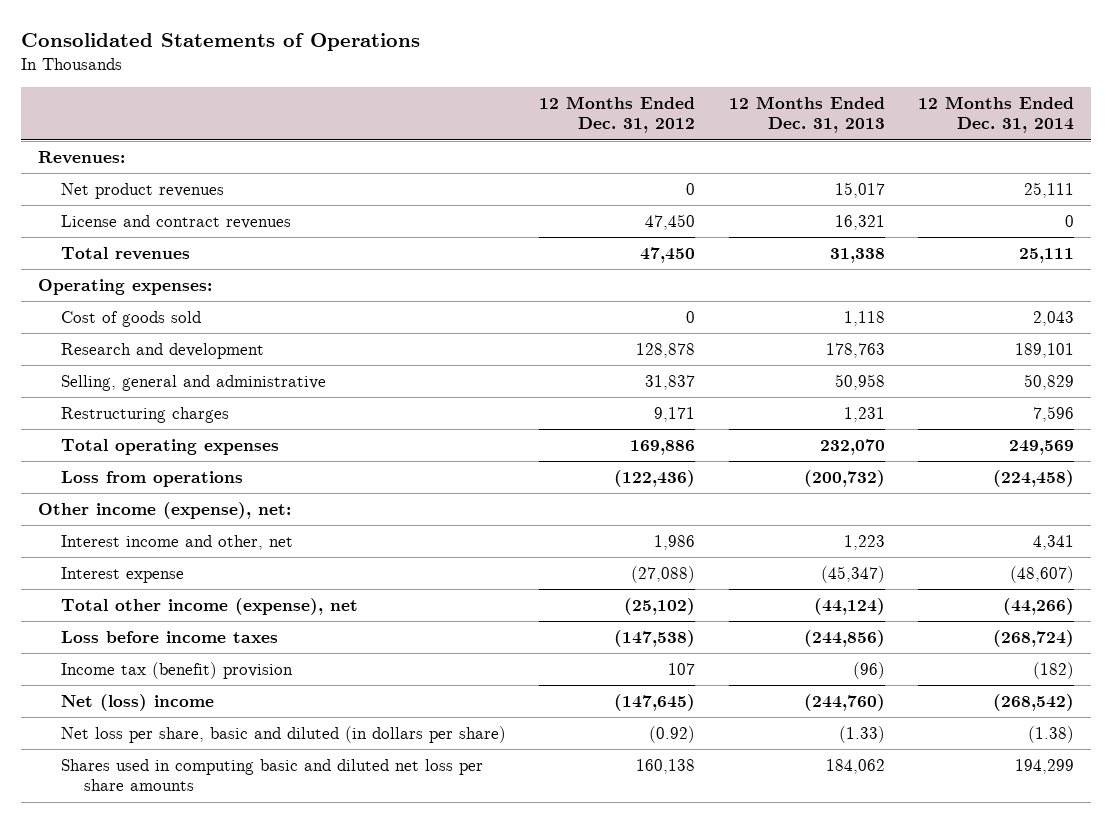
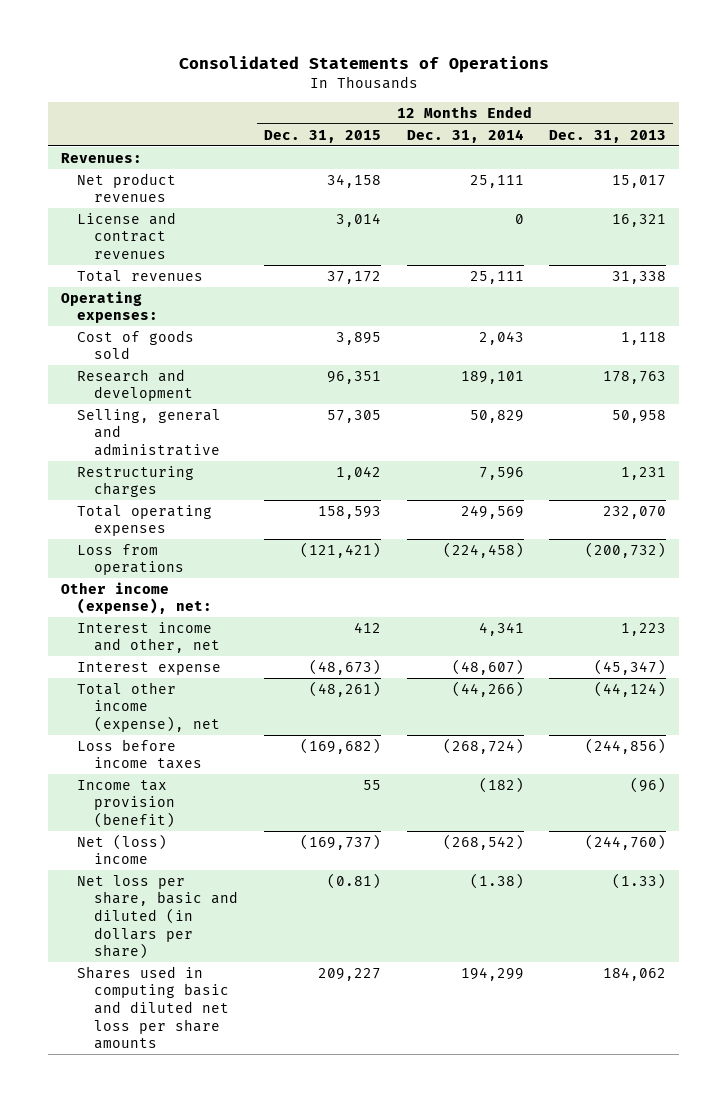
[539,96,696,134] 12 Months Ended Dec. 31, 2012 -> none
none -> [263,129,381,143] Dec. 31, 2015
[61,661,294,679] Income tax (benefit) provision -> [77,779,175,828] Income tax provision (benefit)

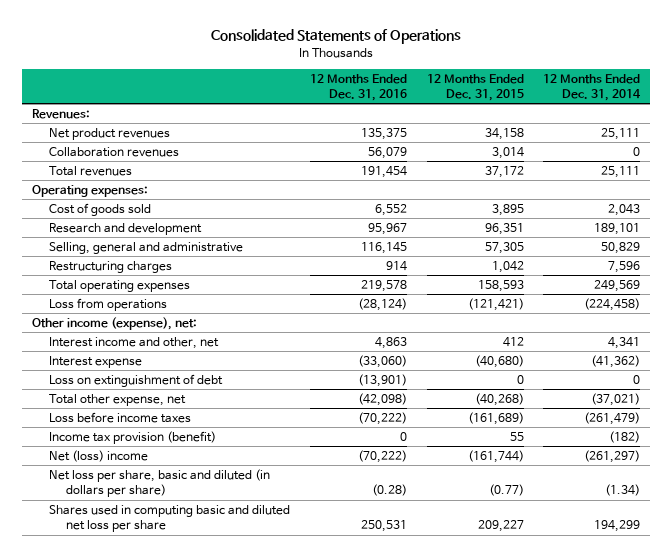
[549,129,667,143] Dec. 31, 2013 -> none
none -> [309,73,407,102] 12 Months Ended Dec. 31, 2016
[77,211,177,259] License and contract revenues -> [48,146,179,157] Collaboration revenues
[308,658,381,675] (48,673) -> [474,354,524,368] (40,680)
[451,658,524,675] (48,607) -> [591,354,641,368] (41,362)
none -> [48,373,223,387] Loss on extinguishment of debt
[77,681,220,732] Total other income (expense), net -> [48,393,186,406] Total other expense, net
[308,680,381,697] (48,261) -> [474,392,524,406] (40,268)
[451,680,524,697] (44,266) -> [591,392,641,406] (37,021)
[299,737,381,754] (169,682) -> [467,411,524,425] (161,689)
[442,737,524,754] (268,724) -> [584,411,641,425] (261,479)
[299,833,381,850] (169,737) -> [467,449,524,463] (161,744)
[442,833,524,850] (268,542) -> [584,449,641,463] (261,297)
[326,872,381,889] (0.81) -> [488,484,524,497] (0.77)
[469,872,524,889] (1.38) -> [605,484,641,497] (1.34)
[77,965,229,1050] Shares used in computing basic and diluted net loss per share amounts -> [48,504,290,533] Shares used in computing basic and diluted net loss per share

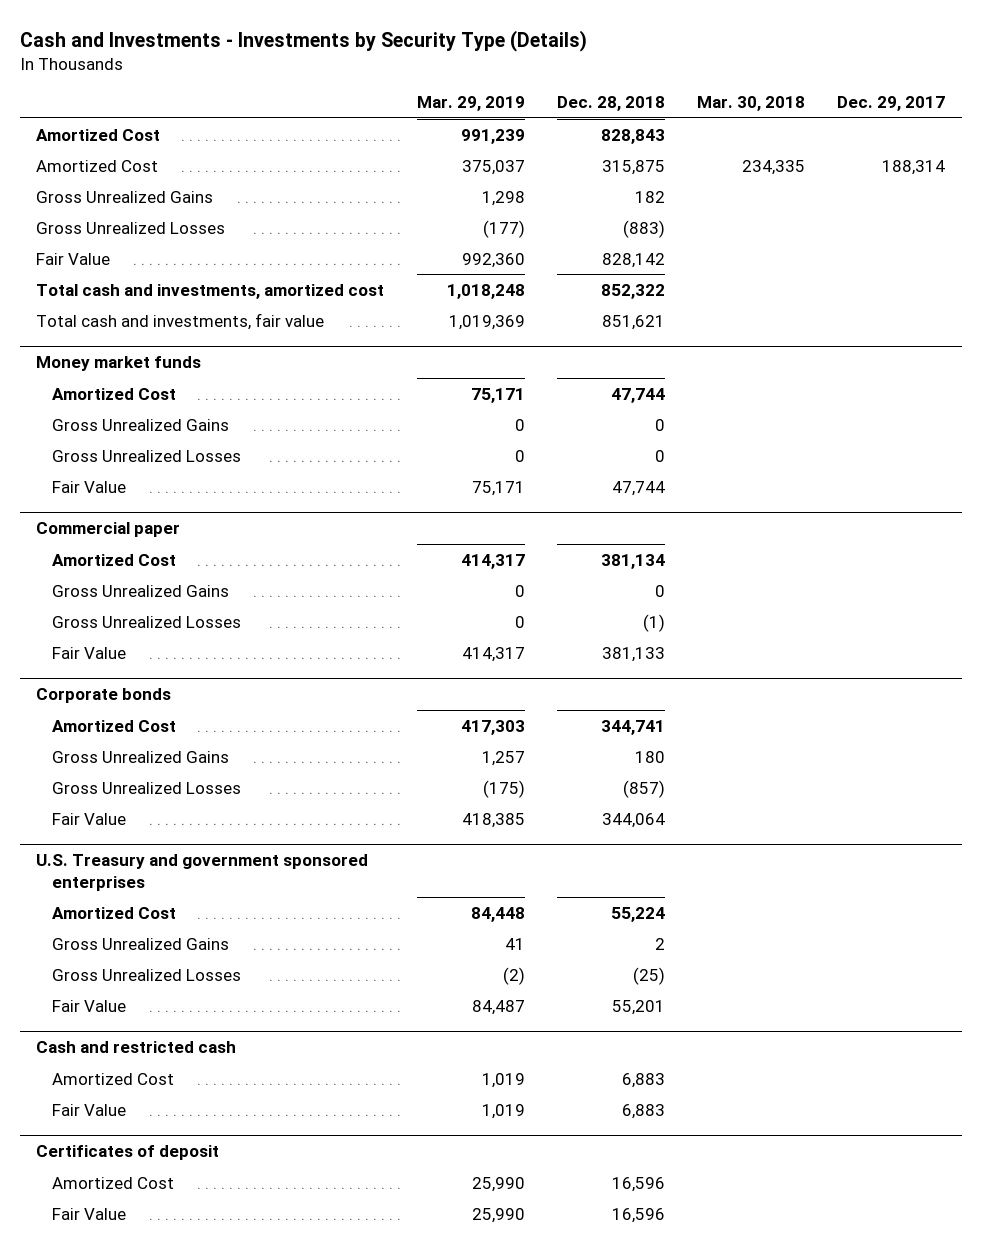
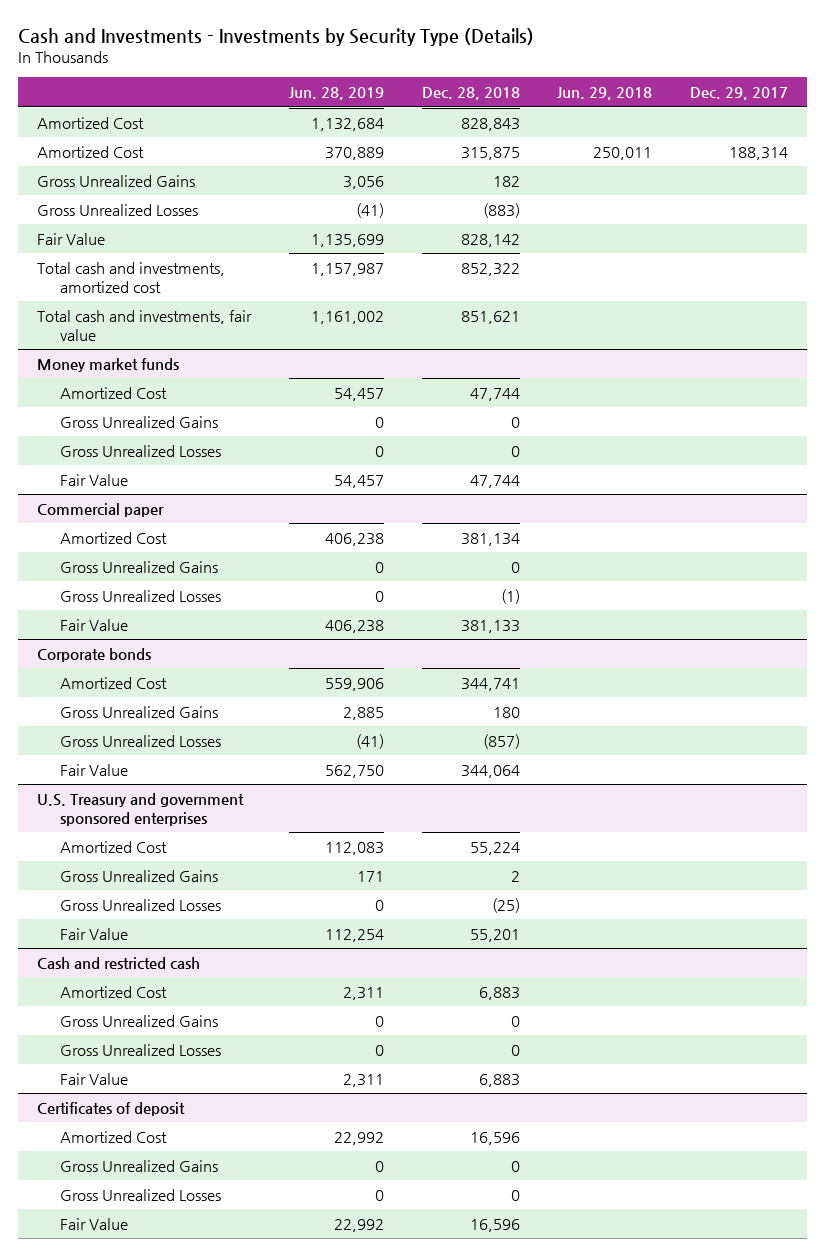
[416,96,525,112] Mar. 29, 2019 -> none
[697,96,806,112] Mar. 30, 2018 -> none
none -> [288,87,384,101] Jun. 28, 2019
none -> [557,87,653,101] Jun. 29, 2018
none -> [60,1014,219,1027] Gross Unrealized Gains
none -> [60,1043,222,1056] Gross Unrealized Losses
none -> [60,1159,219,1172] Gross Unrealized Gains
none -> [60,1188,222,1201] Gross Unrealized Losses

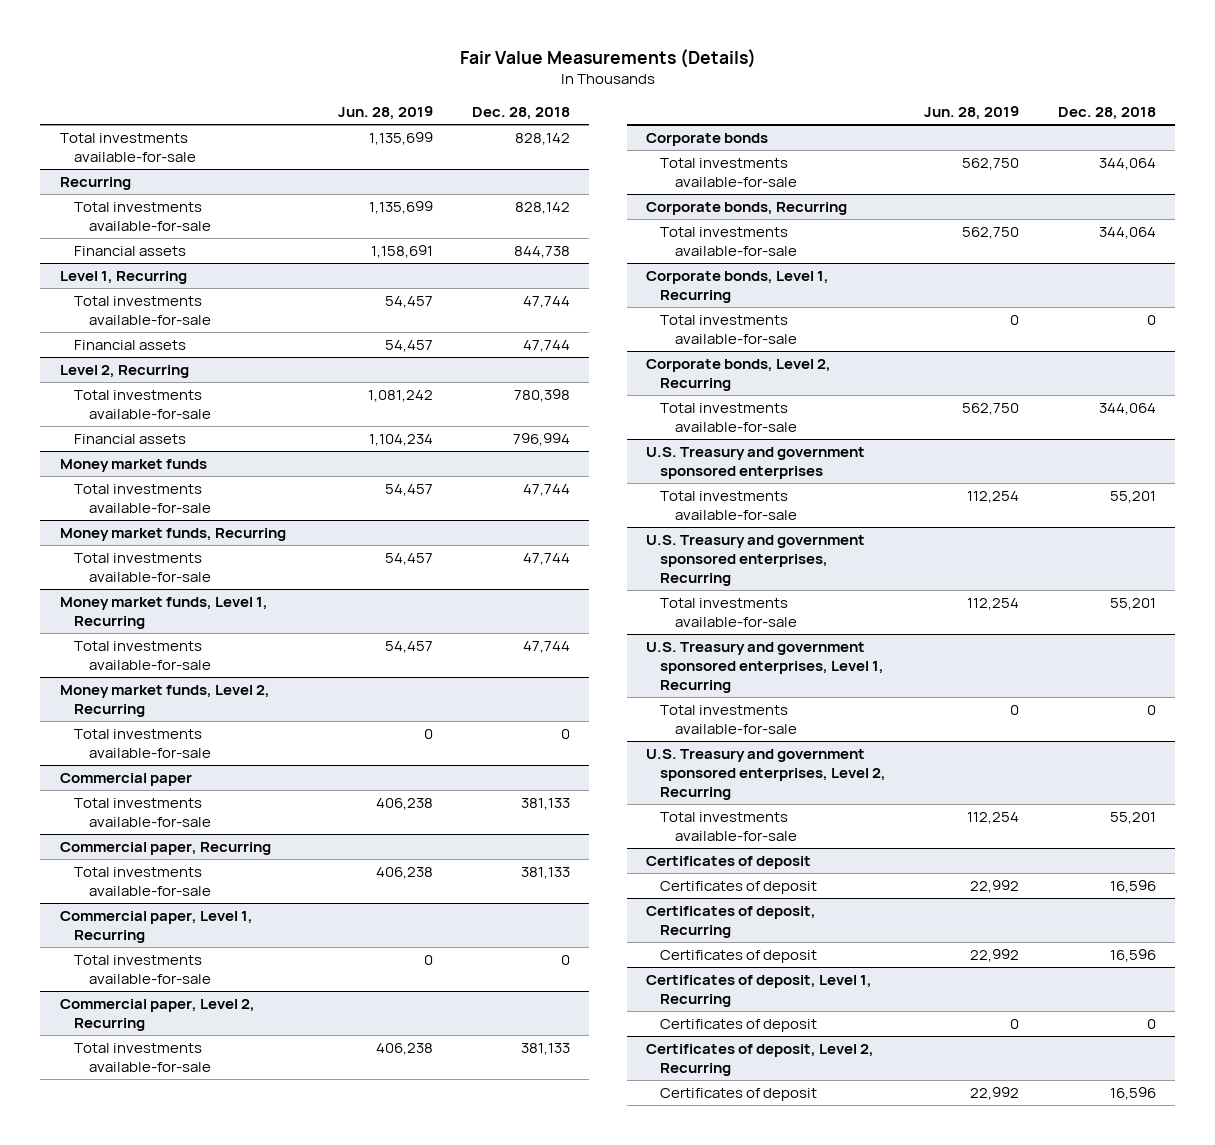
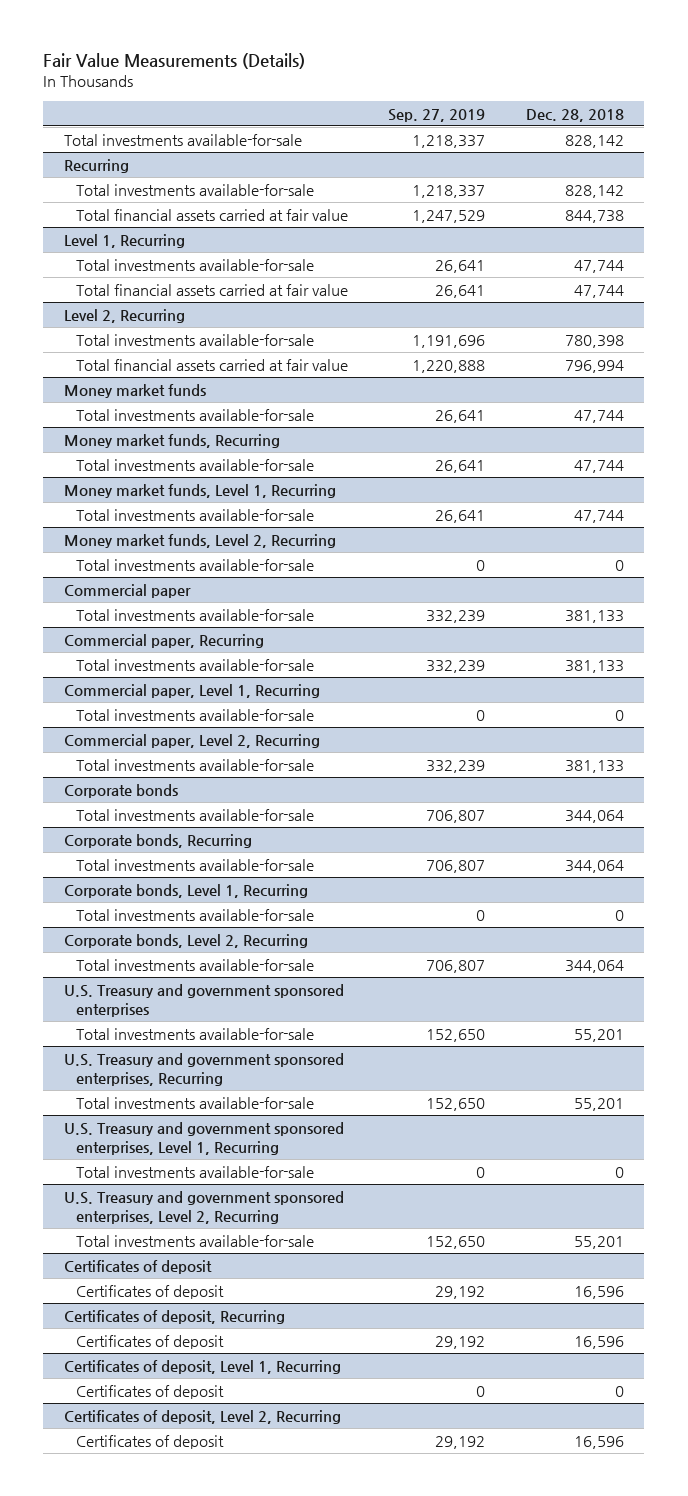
[338,106,434,121] Jun. 28, 2019 -> none
none -> [388,108,486,122] Sep. 27, 2019
[74,245,187,256] Financial assets -> [75,208,348,221] Total financial assets carried at fair value
[74,339,187,350] Financial assets -> [75,283,348,296] Total financial assets carried at fair value
[74,433,187,444] Financial assets -> [75,358,348,371] Total financial assets carried at fair value

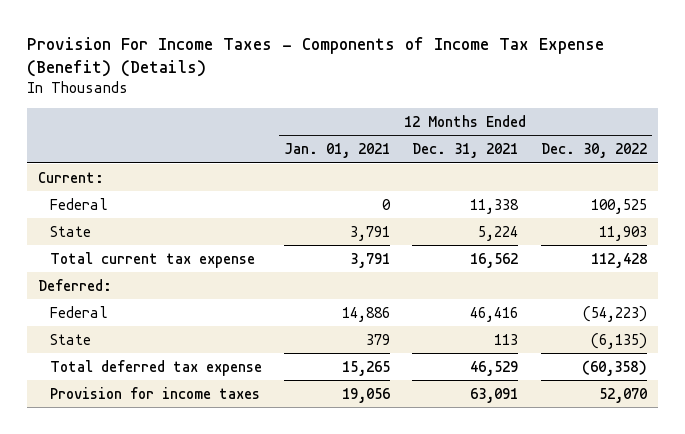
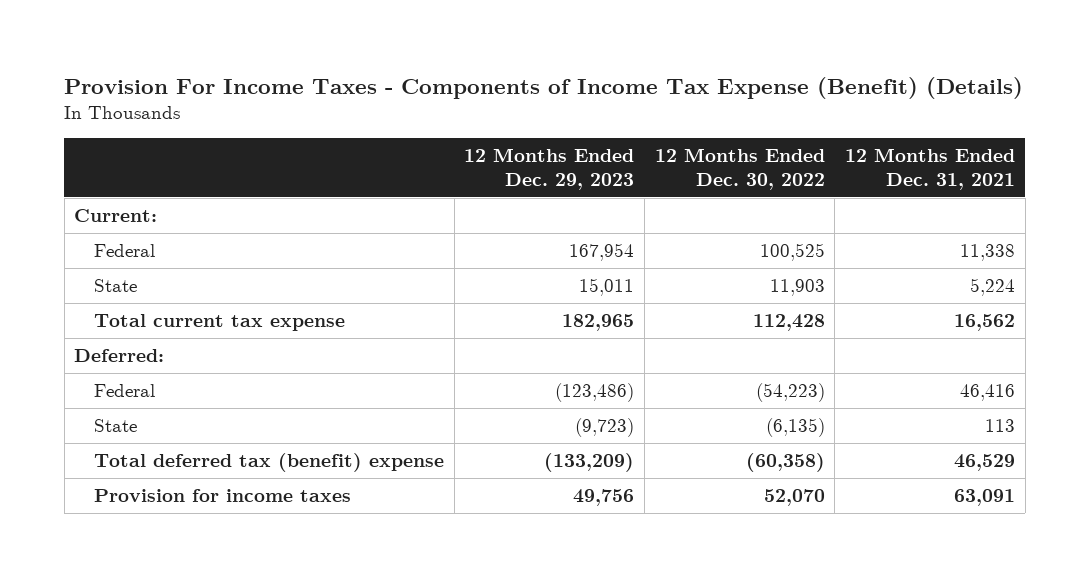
[284,143,391,159] Jan. 01, 2021 -> none
none -> [464,148,635,190] 12 Months Ended Dec. 29, 2023
[49,359,262,376] Total deferred tax expense -> [94,453,445,473] Total deferred tax (benefit) expense

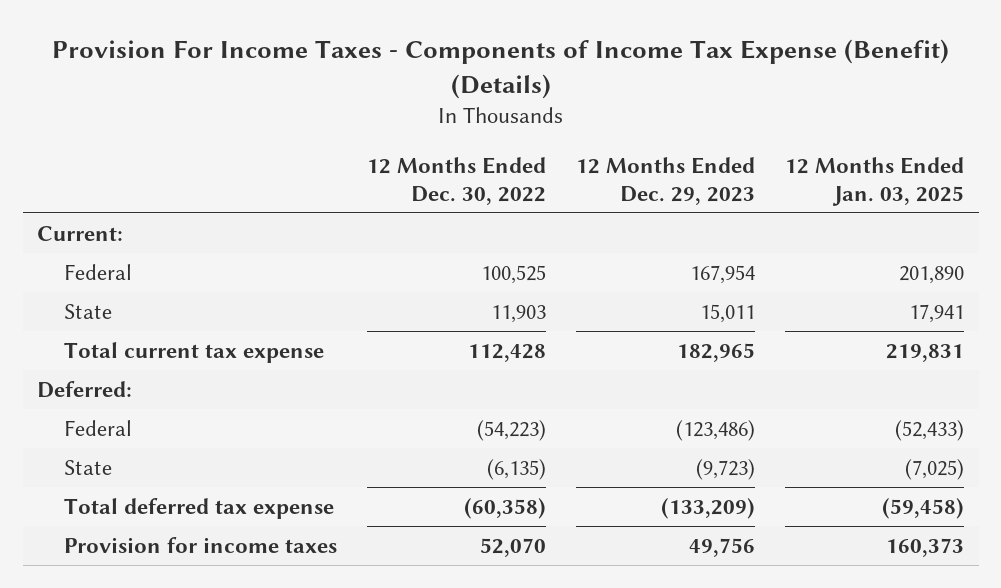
[844,148,1015,190] 12 Months Ended Dec. 31, 2021 -> none
none -> [784,156,964,206] 12 Months Ended Jan. 03, 2025
[94,453,445,473] Total deferred tax (benefit) expense -> [64,497,335,519] Total deferred tax expense

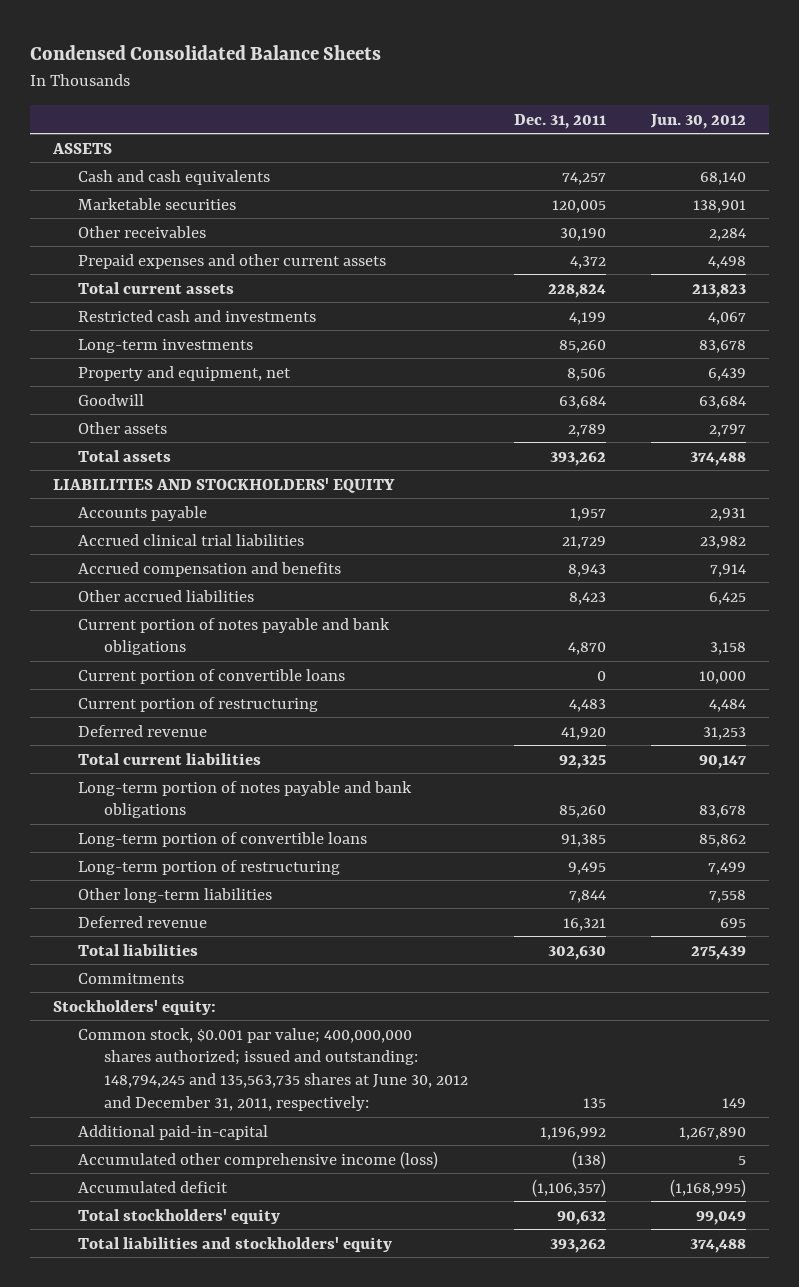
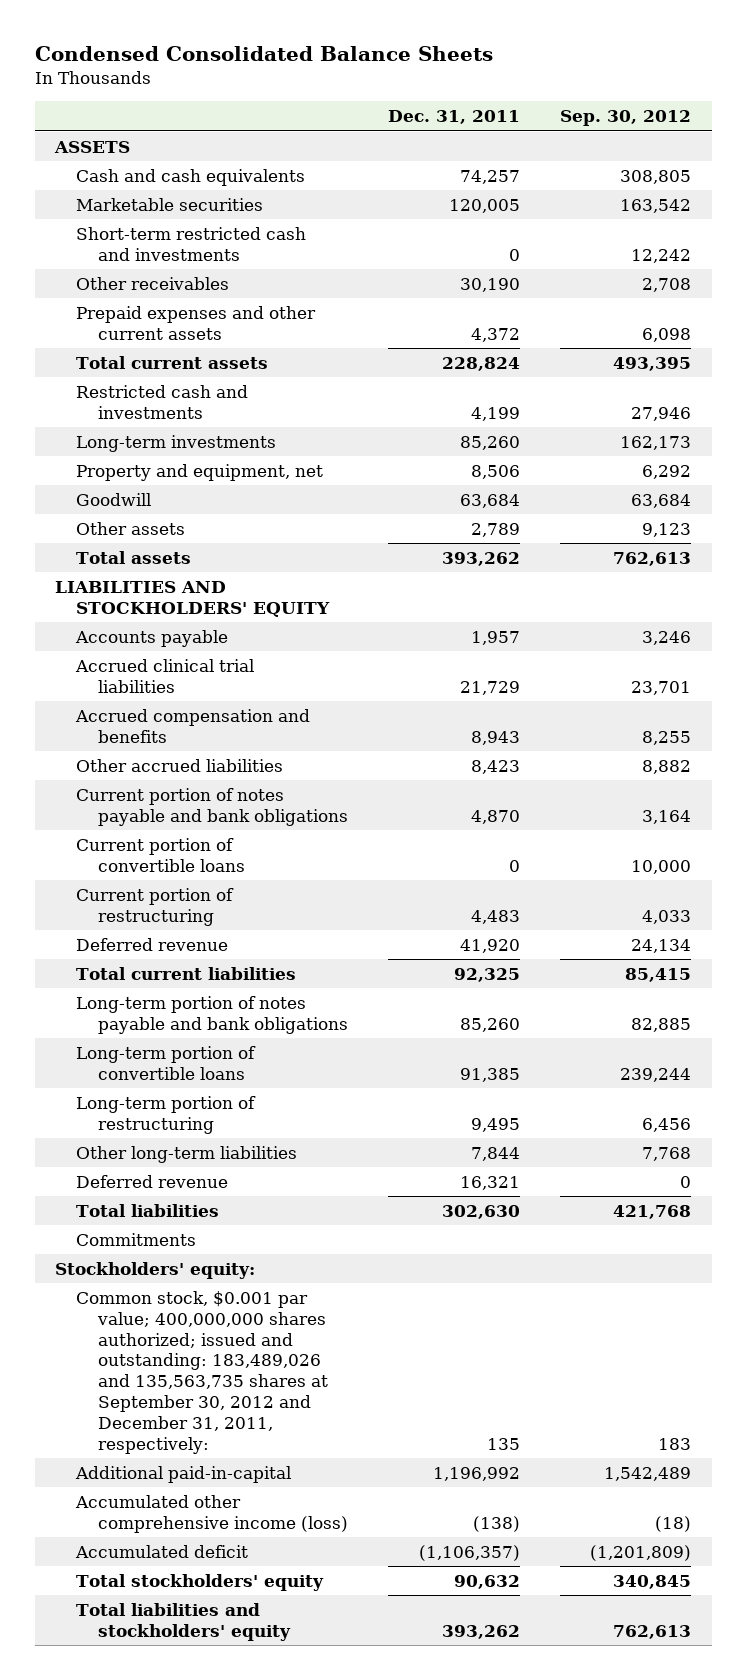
[650,113,747,129] Jun. 30, 2012 -> none
none -> [560,110,692,127] Sep. 30, 2012
none -> [76,226,307,261] Short-term restricted cash and investments
[78,1027,468,1112] Common stock, $0.001 par value; 400,000,000 shares authorized; issued and outstanding: 148,794,245 and 135,563,735 shares at June 30, 2012 and December 31, 2011, respectively: -> [76,1290,328,1454] Common stock, $0.001 par value; 400,000,000 shares authorized; issued and outstanding: 183,489,026 and 135,563,735 shares at September 30, 2012 and December 31, 2011, respectively:

